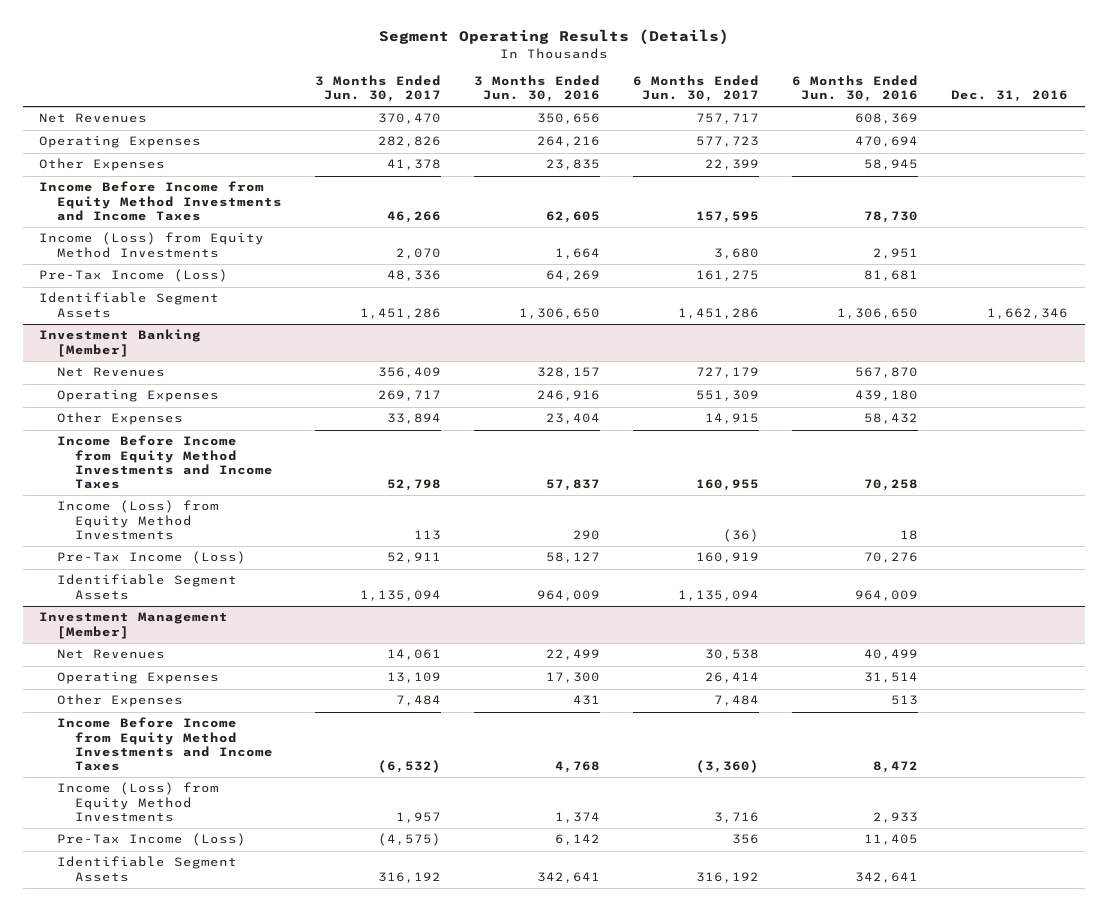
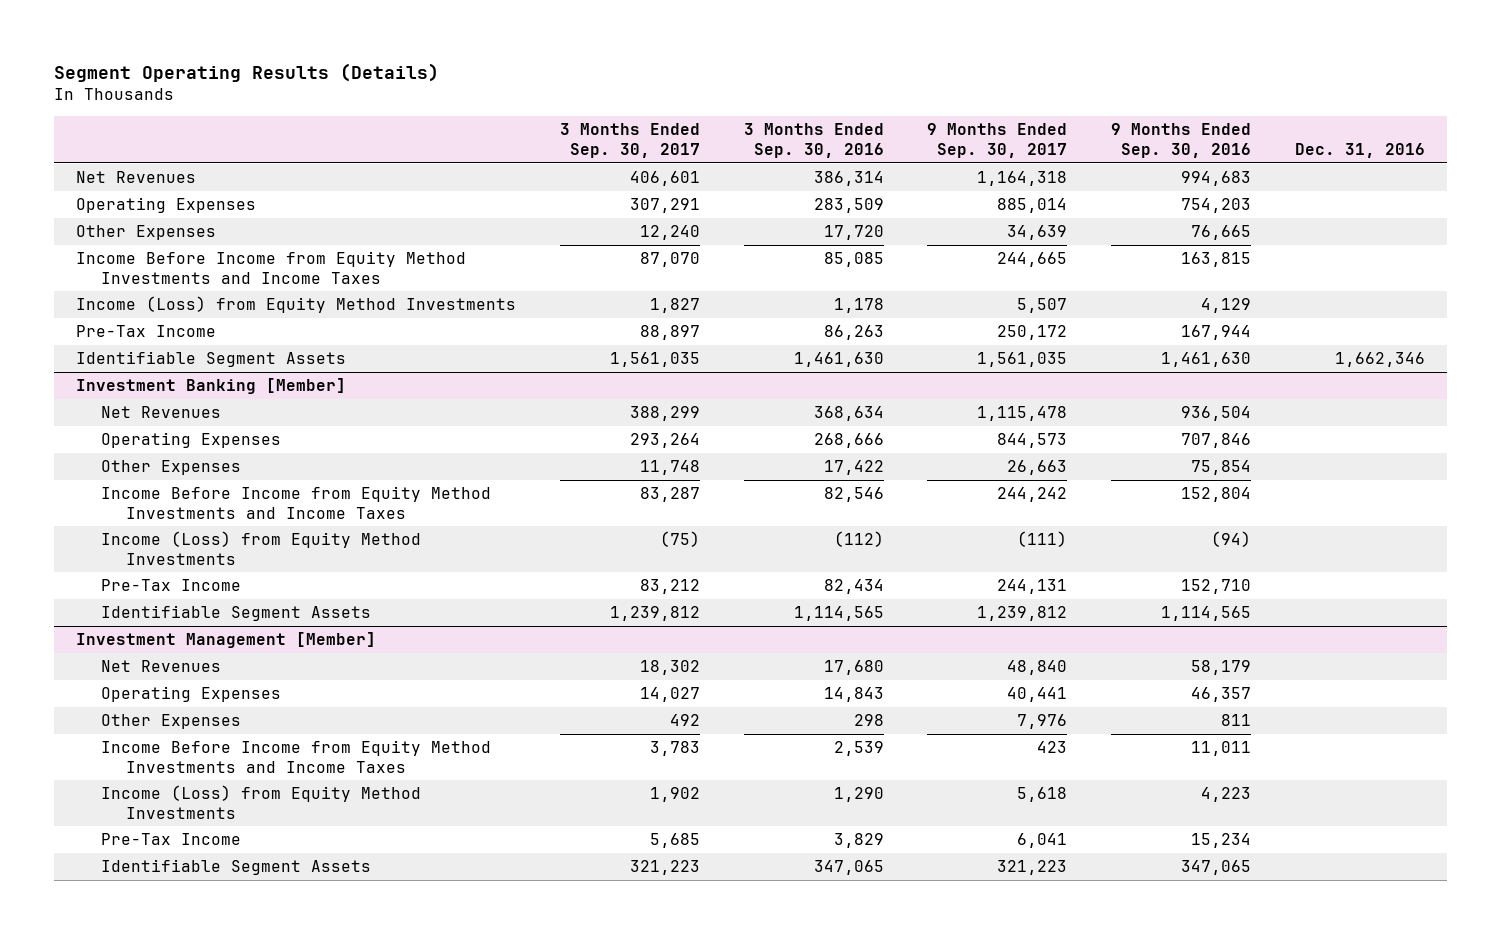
[314,75,441,103] 3 Months Ended Jun. 30, 2017 -> none
[474,75,601,103] 3 Months Ended Jun. 30, 2016 -> none
[633,75,760,103] 6 Months Ended Jun. 30, 2017 -> none
[792,75,919,103] 6 Months Ended Jun. 30, 2016 -> none
none -> [559,123,700,158] 3 Months Ended Sep. 30, 2017
none -> [743,123,884,158] 3 Months Ended Sep. 30, 2016
none -> [927,123,1068,158] 9 Months Ended Sep. 30, 2017
none -> [1111,123,1252,158] 9 Months Ended Sep. 30, 2016
[39,269,229,283] Pre-Tax Income (Loss) -> [76,325,217,338] Pre-Tax Income
[56,551,246,565] Pre-Tax Income (Loss) -> [100,579,241,592] Pre-Tax Income
[56,833,246,847] Pre-Tax Income (Loss) -> [100,833,241,846] Pre-Tax Income

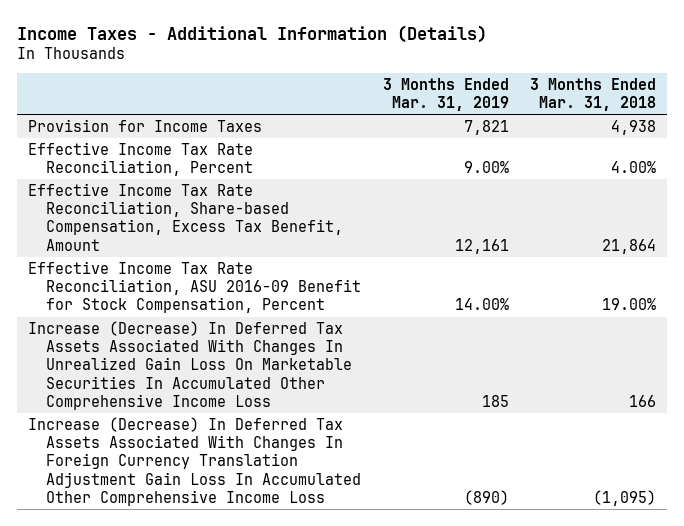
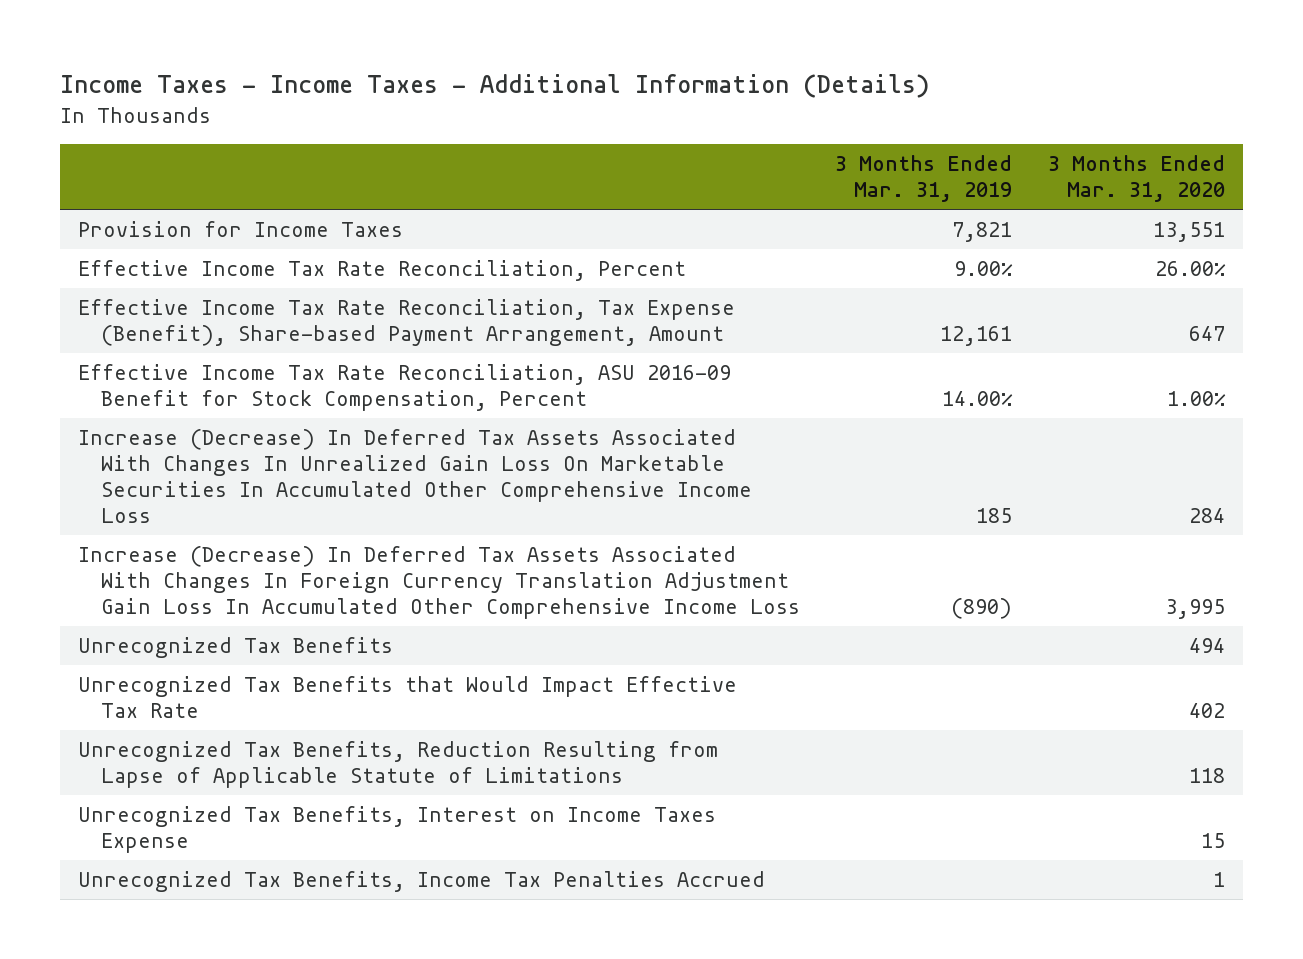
[17,24,488,43] Income Taxes - Additional Information (Details) -> [59,74,930,99] Income Taxes - Income Taxes - Additional Information (Details)
[530,77,657,112] 3 Months Ended Mar. 31, 2018 -> none
none -> [1048,155,1226,203] 3 Months Ended Mar. 31, 2020
[28,182,344,251] Effective Income Tax Rate Reconciliation, Share-based Compensation, Excess Tax Benefit, Amount -> [77,299,735,347] Effective Income Tax Rate Reconciliation, Tax Expense (Benefit), Share-based Payment Arrangement, Amount
none -> [77,637,393,659] Unrecognized Tax Benefits
none -> [77,676,737,719] Unrecognized Tax Benefits that Would Impact Effective Tax Rate
none -> [77,741,718,789] Unrecognized Tax Benefits, Reduction Resulting from Lapse of Applicable Statute of Limitations
none -> [77,806,716,854] Unrecognized Tax Benefits, Interest on Income Taxes Expense
none -> [77,871,765,893] Unrecognized Tax Benefits, Income Tax Penalties Accrued

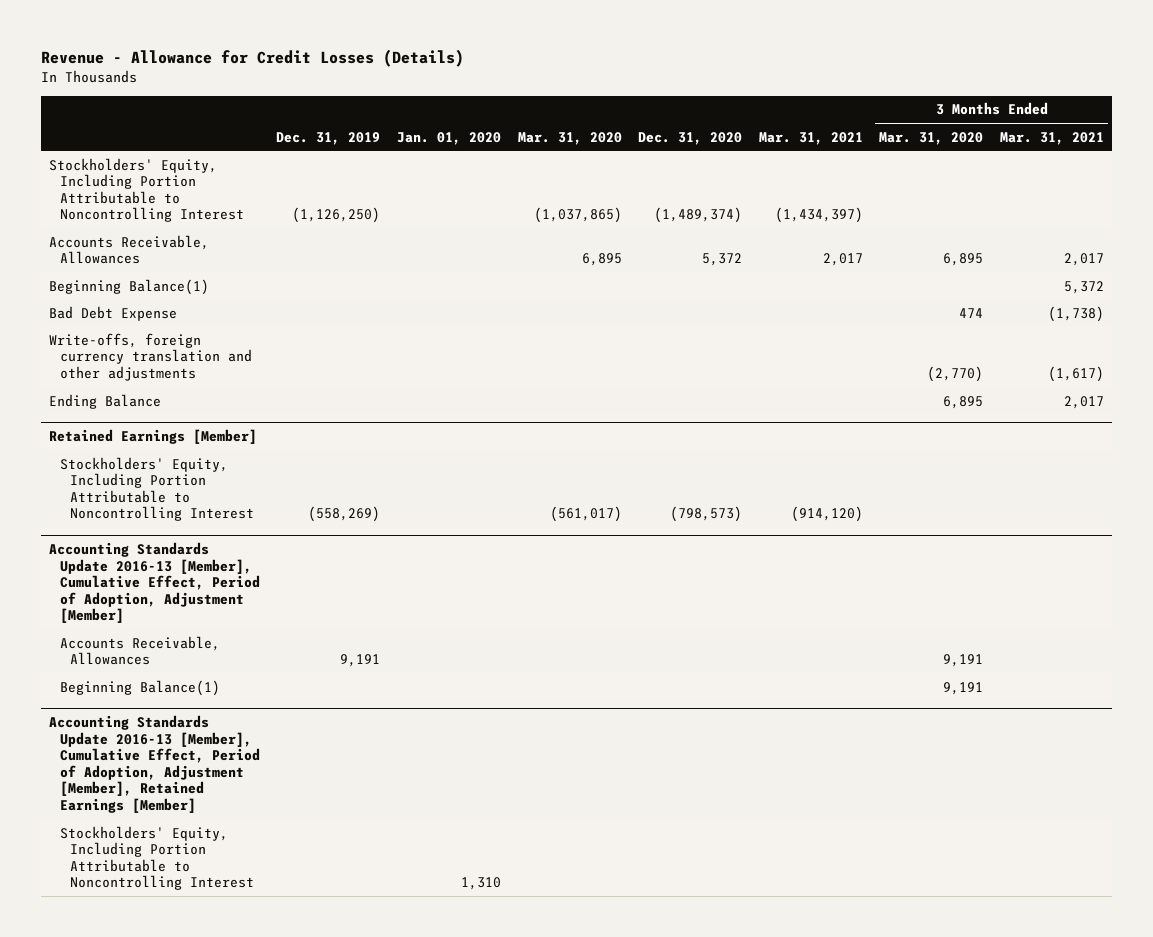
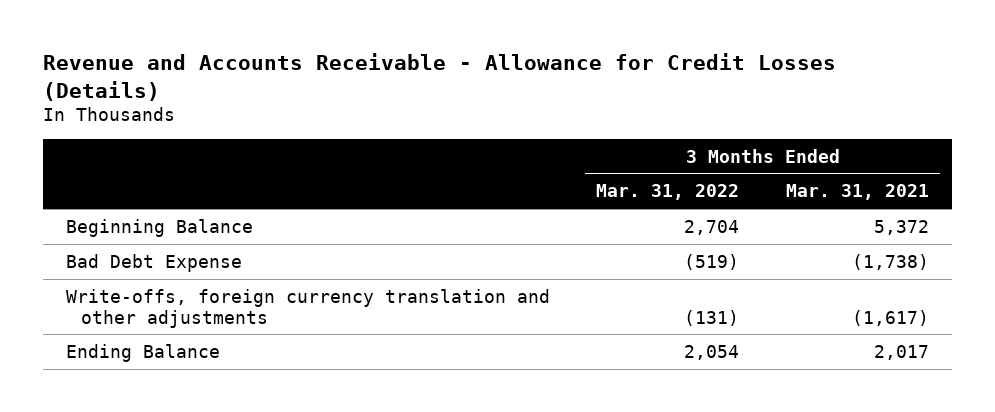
[40,48,464,67] Revenue - Allowance for Credit Losses (Details) -> [42,53,836,101] Revenue and Accounts Receivable - Allowance for Credit Losses (Details)
[276,131,381,145] Dec. 31, 2019 -> none
[397,131,502,145] Jan. 01, 2020 -> none
[517,131,622,145] Mar. 31, 2020 -> none
[638,131,743,145] Dec. 31, 2020 -> none
[758,131,863,145] Mar. 31, 2021 -> none
[879,131,984,145] Mar. 31, 2020 -> none
none -> [596,184,740,201] Mar. 31, 2022
[49,157,244,223] Stockholders' Equity, Including Portion Attributable to Noncontrolling Interest -> none
[49,234,210,265] Accounts Receivable, Allowances -> none
[49,278,210,295] Beginning Balance(1) -> [65,218,253,237] Beginning Balance
[49,428,258,444] Retained Earnings [Member] -> none
[59,456,255,522] Stockholders' Equity, Including Portion Attributable to Noncontrolling Interest -> none
[49,541,260,624] Accounting Standards Update 2016-13 [Member], Cumulative Effect, Period of Adoption, Adjustment [Member] -> none
[59,635,220,666] Accounts Receivable, Allowances -> none
[59,679,220,696] Beginning Balance(1) -> none
[49,714,260,813] Accounting Standards Update 2016-13 [Member], Cumulative Effect, Period of Adoption, Adjustment [Member], Retained Earnings [Member] -> none
[59,825,255,891] Stockholders' Equity, Including Portion Attributable to Noncontrolling Interest -> none

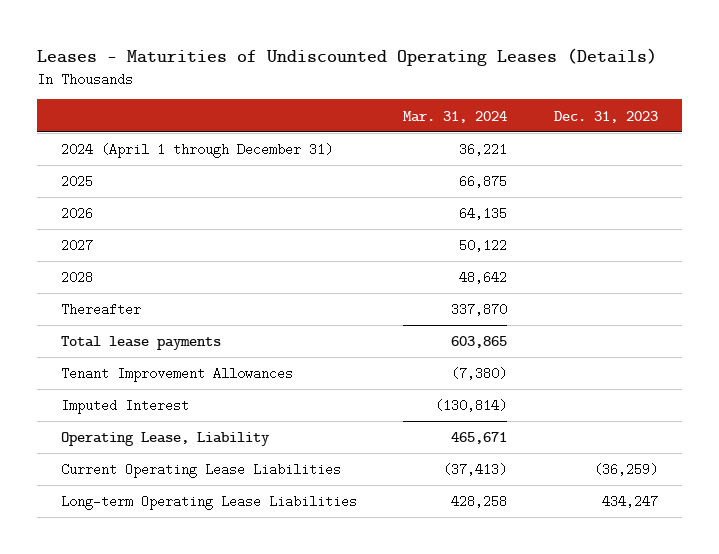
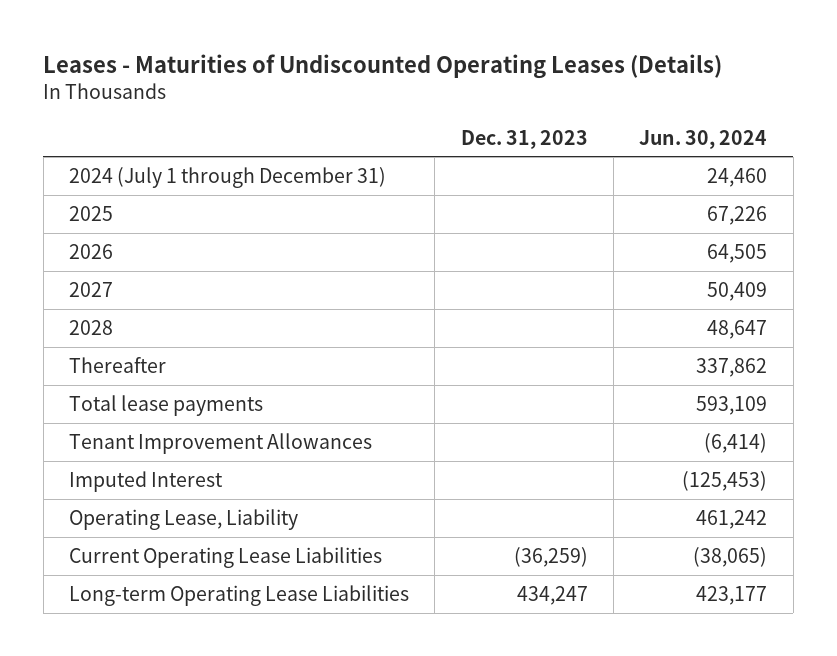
[403,110,508,123] Mar. 31, 2024 -> none
none -> [639,129,768,149] Jun. 30, 2024
[60,143,333,159] 2024 (April 1 through December 31) -> [69,166,387,188] 2024 (July 1 through December 31)

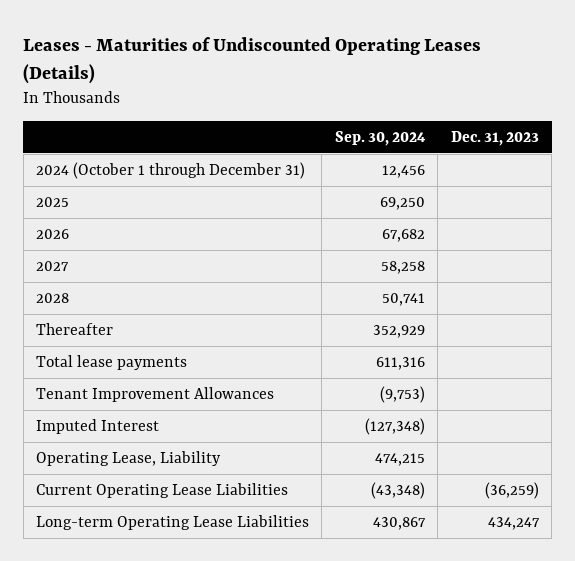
[639,129,768,149] Jun. 30, 2024 -> none
none -> [334,131,426,147] Sep. 30, 2024
[69,166,387,188] 2024 (July 1 through December 31) -> [35,162,305,180] 2024 (October 1 through December 31)

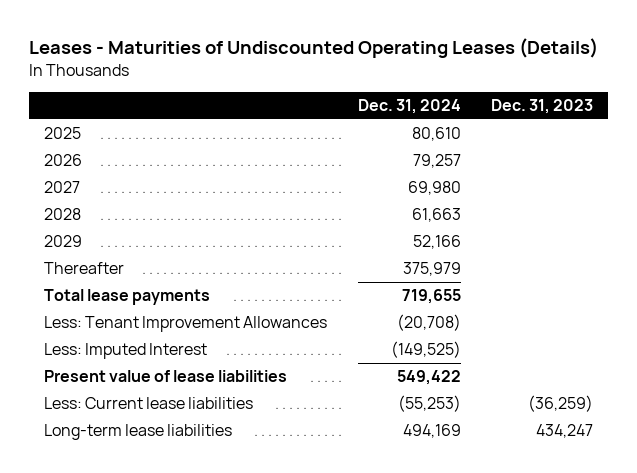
[334,131,426,147] Sep. 30, 2024 -> none
none -> [357,98,461,114] Dec. 31, 2024
[35,162,305,180] 2024 (October 1 through December 31) -> none
none -> [44,235,83,248] 2029
[35,387,274,403] Tenant Improvement Allowances -> [44,316,328,333] Less: Tenant Improvement Allowances
[35,419,159,435] Imputed Interest -> [44,343,208,360] Less: Imputed Interest
[35,451,221,467] Operating Lease, Liability -> [44,370,288,383] Present value of lease liabilities
[35,483,288,499] Current Operating Lease Liabilities -> [44,397,254,410] Less: Current lease liabilities
[35,515,309,531] Long-term Operating Lease Liabilities -> [44,424,233,441] Long-term lease liabilities

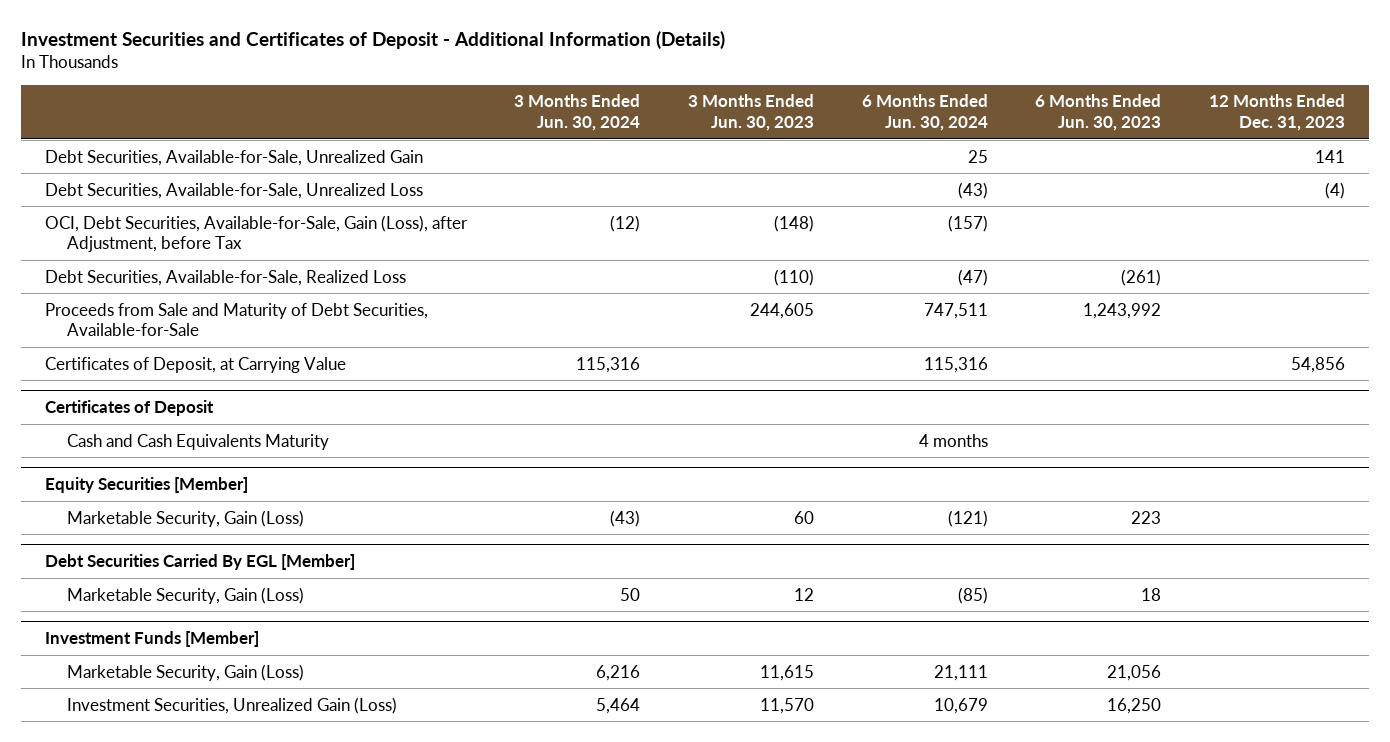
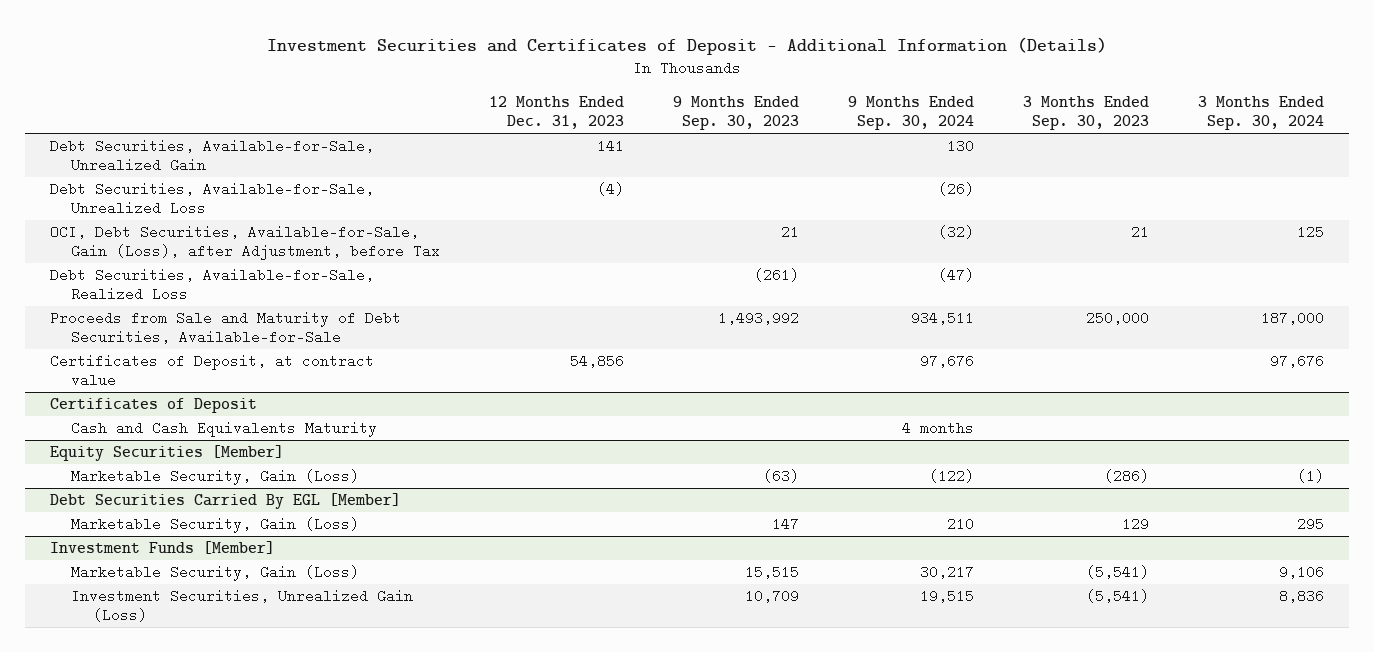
[514,94,641,132] 3 Months Ended Jun. 30, 2024 -> none
[687,94,814,132] 3 Months Ended Jun. 30, 2023 -> none
[861,94,988,132] 6 Months Ended Jun. 30, 2024 -> none
[1035,94,1162,132] 6 Months Ended Jun. 30, 2023 -> none
none -> [673,95,800,130] 9 Months Ended Sep. 30, 2023
none -> [848,95,975,130] 9 Months Ended Sep. 30, 2024
none -> [1023,95,1150,130] 3 Months Ended Sep. 30, 2023
none -> [1198,95,1325,130] 3 Months Ended Sep. 30, 2024
[44,356,346,373] Certificates of Deposit, at Carrying Value -> [49,354,374,388] Certificates of Deposit, at contract value

